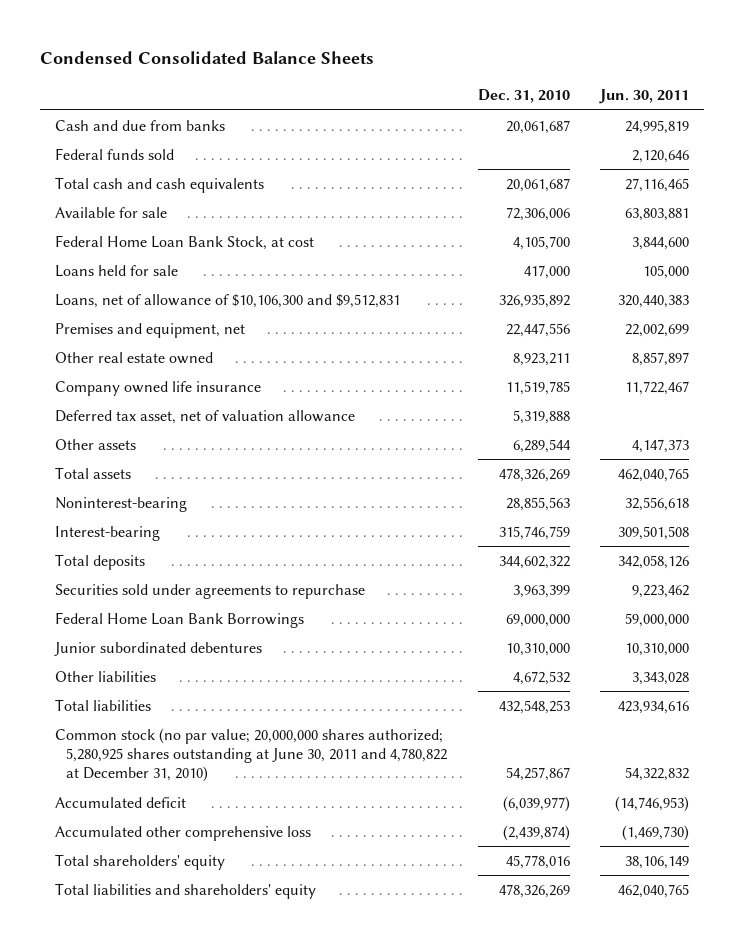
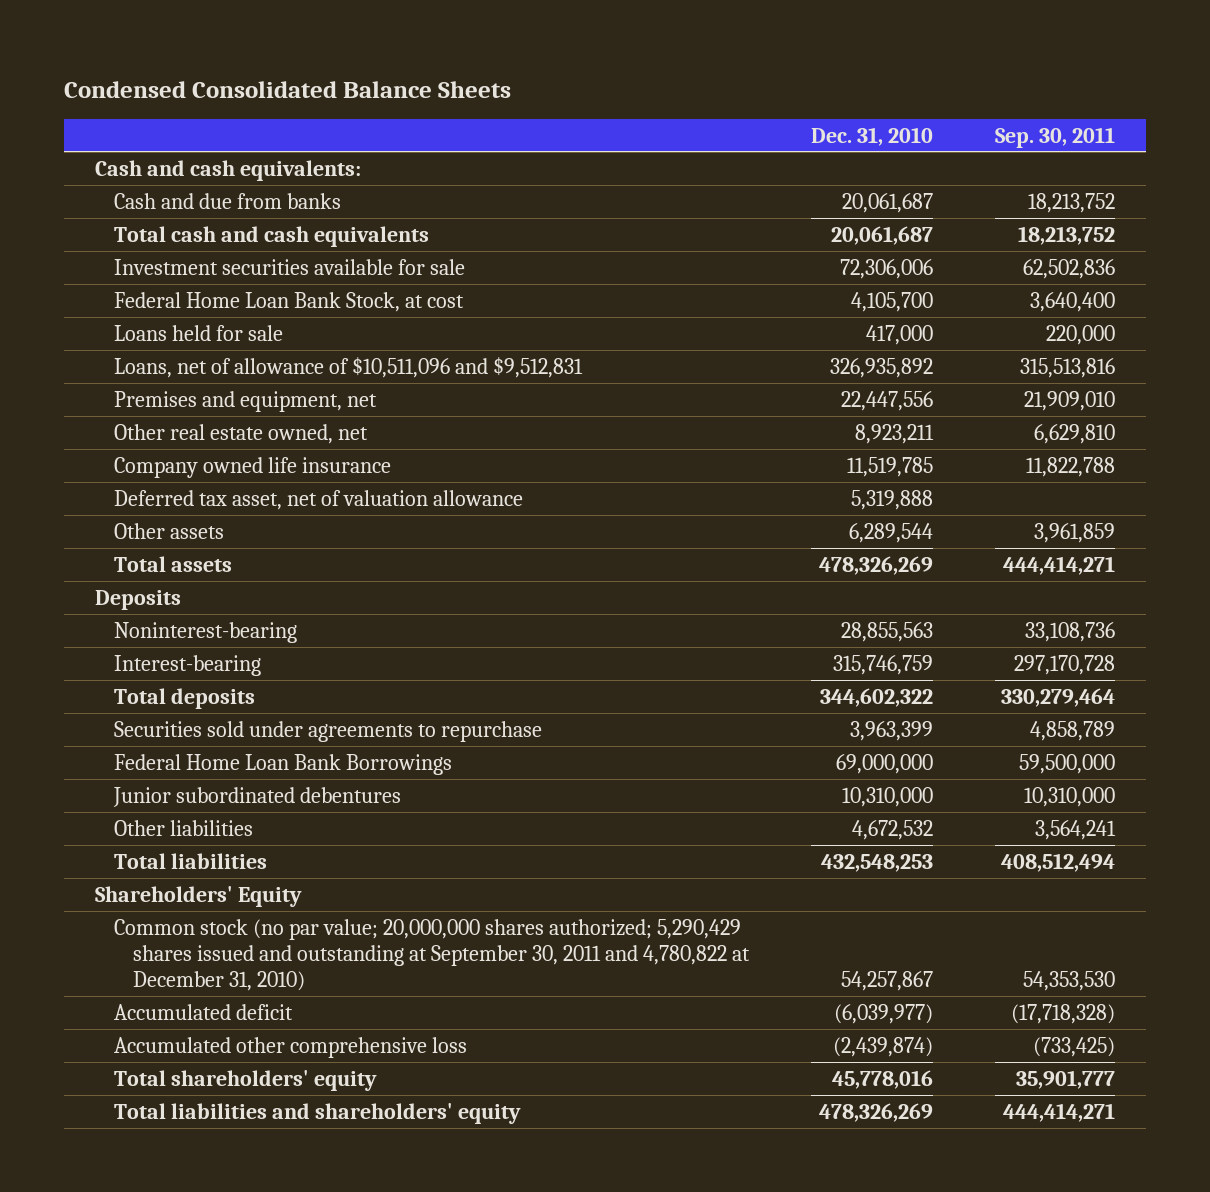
[599,89,690,105] Jun. 30, 2011 -> none
none -> [994,126,1115,148] Sep. 30, 2011
none -> [95,159,362,181] Cash and cash equivalents:
[55,147,175,160] Federal funds sold -> none
[55,206,168,218] Available for sale -> [114,258,466,275] Investment securities available for sale
[55,293,401,308] Loans, net of allowance of $10,106,300 and $9,512,831 -> [114,356,584,378] Loans, net of allowance of $10,511,096 and $9,512,831
[55,351,214,364] Other real estate owned -> [114,423,369,444] Other real estate owned, net
none -> [95,589,182,610] Deposits
none -> [95,885,303,907] Shareholders' Equity
[55,727,448,782] Common stock (no par value; 20,000,000 shares authorized; 5,280,925 shares outstanding at June 30, 2011 and 4,780,822 at December 31, 2010) -> [114,918,751,992] Common stock (no par value; 20,000,000 shares authorized; 5,290,429 shares issued and outstanding at September 30, 2011 and 4,780,822 at December 31, 2010)

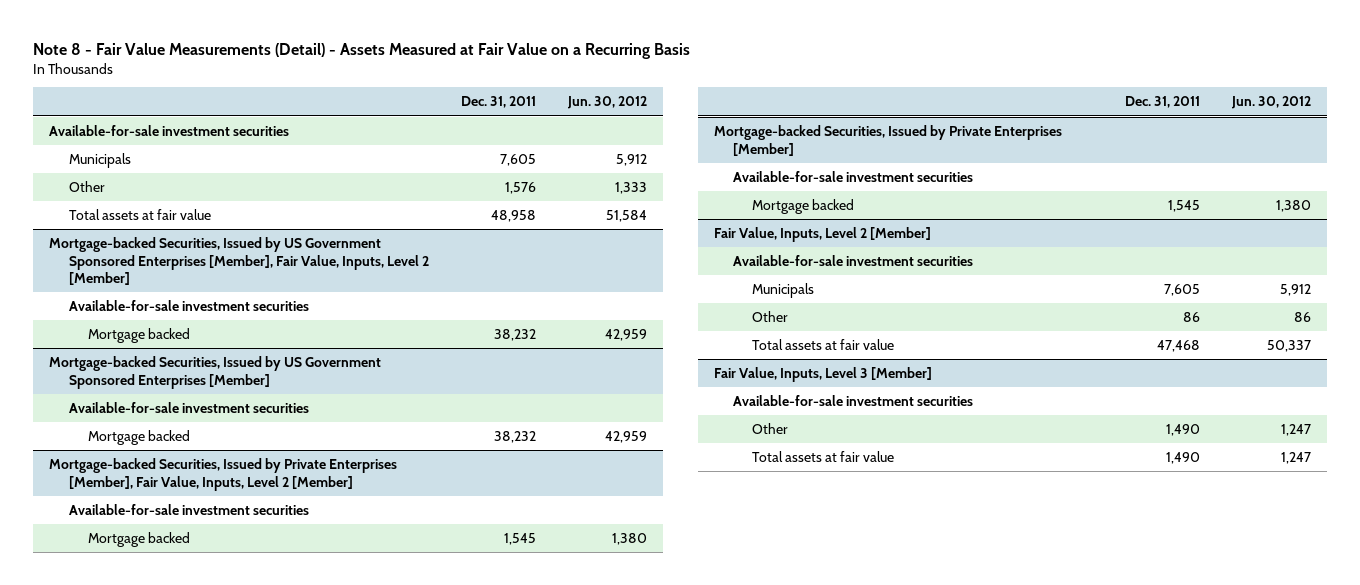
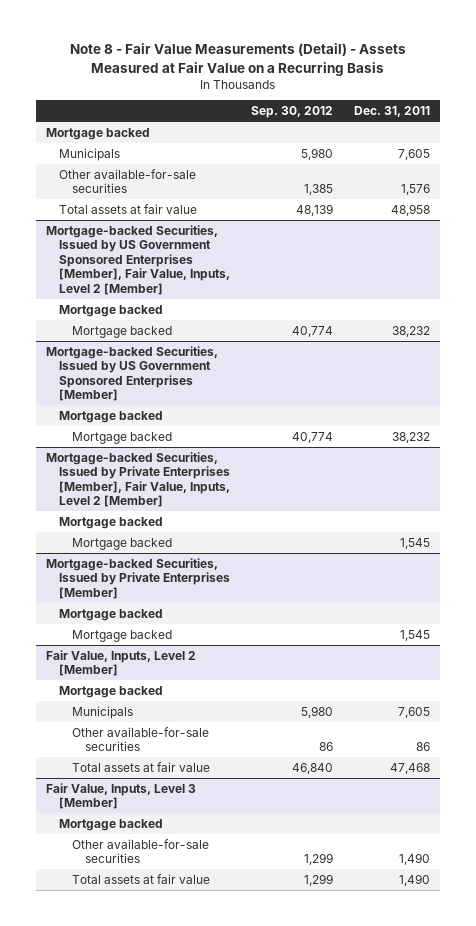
[566,96,647,110] Jun. 30, 2012 -> none
none -> [251,106,334,119] Sep. 30, 2012
[49,124,290,136] Available-for-sale investment securities -> none
none -> [46,127,151,140] Mortgage backed
[68,180,105,192] Other -> [59,168,197,194] Other available-for-sale securities
[68,299,309,311] Available-for-sale investment securities -> none
none -> [59,304,164,317] Mortgage backed
[68,401,309,413] Available-for-sale investment securities -> none
none -> [59,410,164,423] Mortgage backed
[68,503,309,515] Available-for-sale investment securities -> none
none -> [59,516,164,529] Mortgage backed
[732,170,973,182] Available-for-sale investment securities -> none
none -> [59,608,164,621] Mortgage backed
[732,254,973,266] Available-for-sale investment securities -> none
none -> [59,685,164,698] Mortgage backed
[751,310,788,322] Other -> [72,726,210,752] Other available-for-sale securities
[732,394,973,406] Available-for-sale investment securities -> none
none -> [59,818,164,831] Mortgage backed
[751,422,788,434] Other -> [72,838,210,864] Other available-for-sale securities

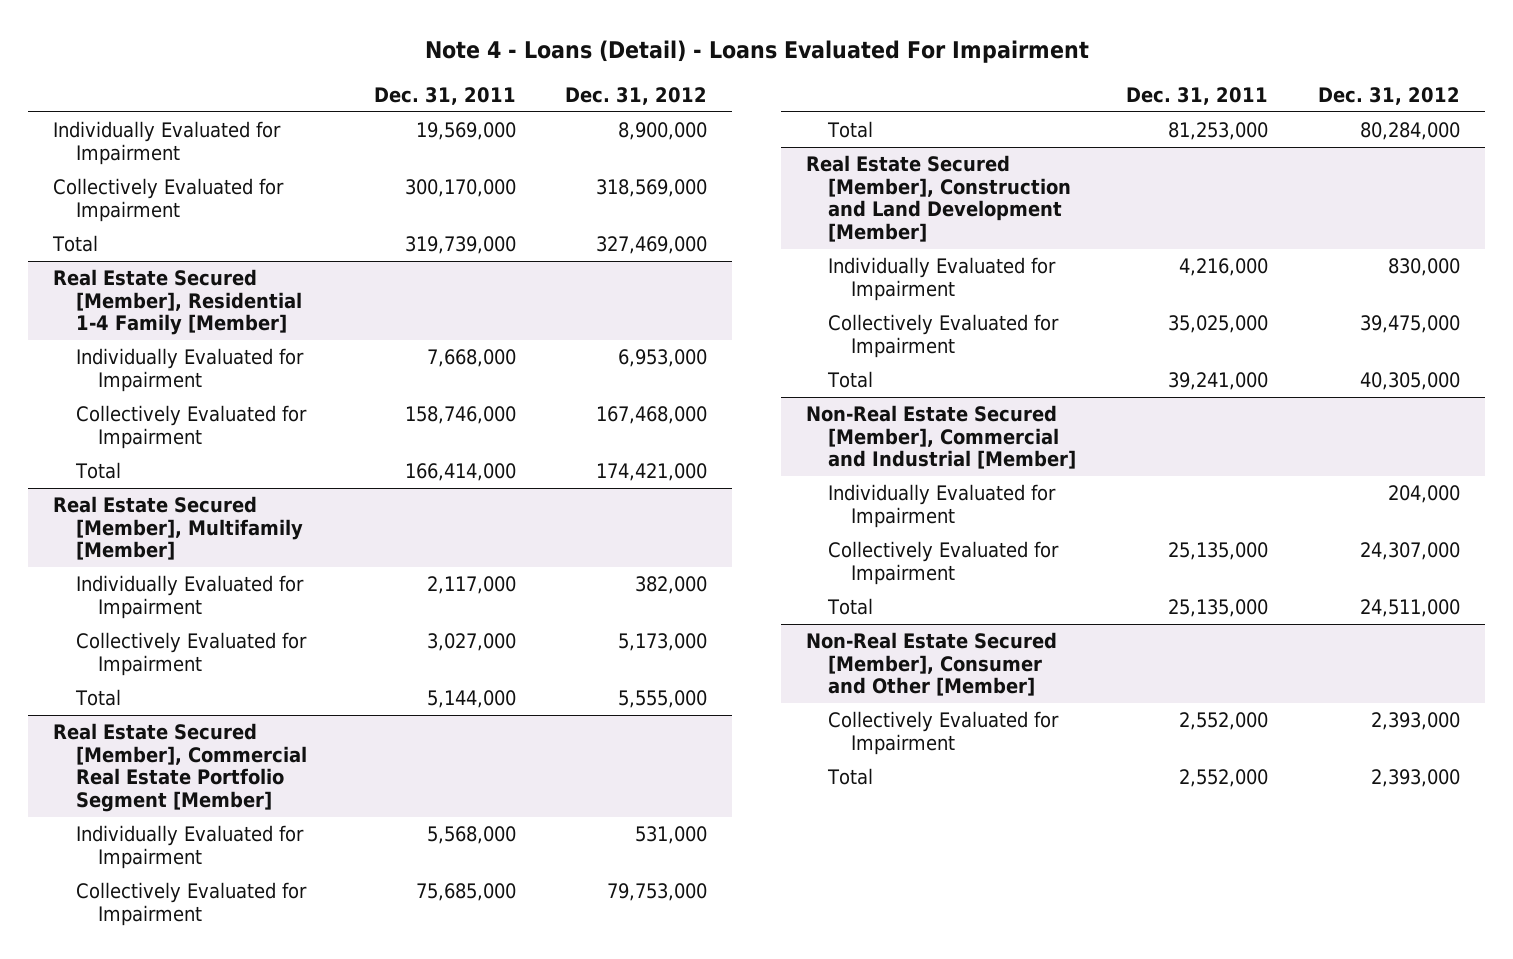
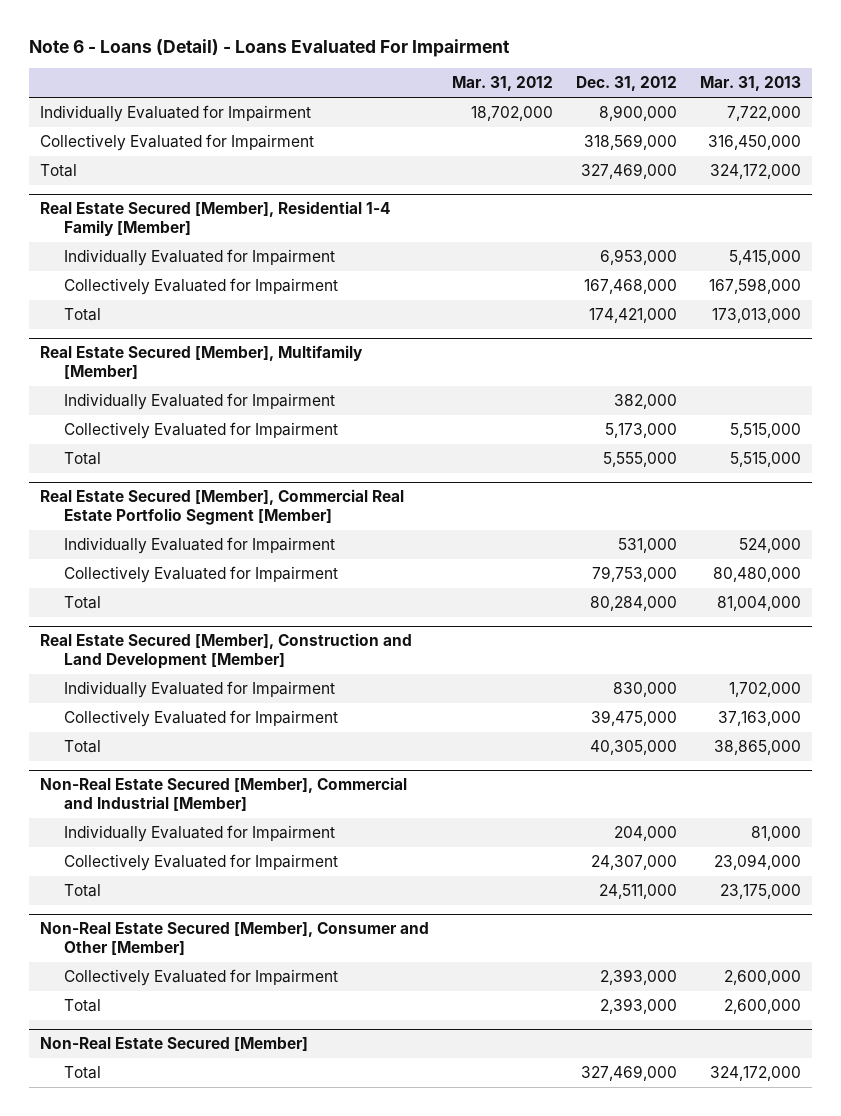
[424,40,1089,64] Note 4 - Loans (Detail) - Loans Evaluated For Impairment -> [28,38,510,57] Note 6 - Loans (Detail) - Loans Evaluated For Impairment
[373,86,516,105] Dec. 31, 2011 -> none
none -> [452,76,554,92] Mar. 31, 2012
none -> [700,76,802,92] Mar. 31, 2013
none -> [40,1037,309,1052] Non-Real Estate Secured [Member]
none -> [63,1066,101,1080] Total

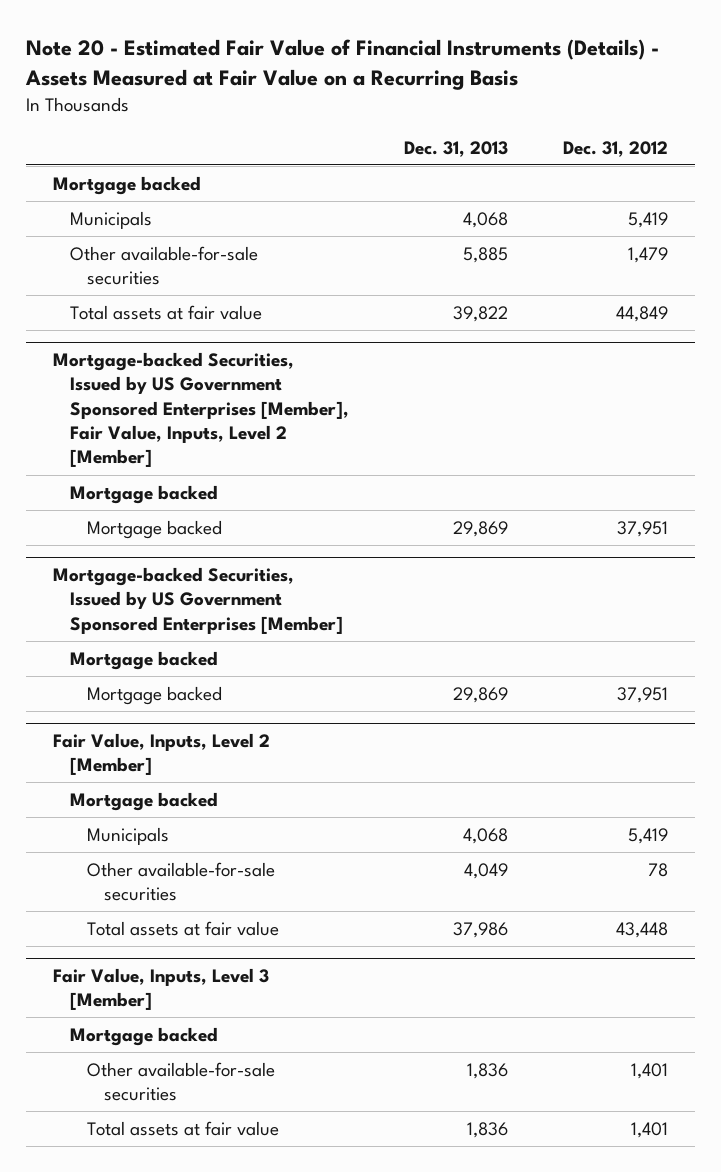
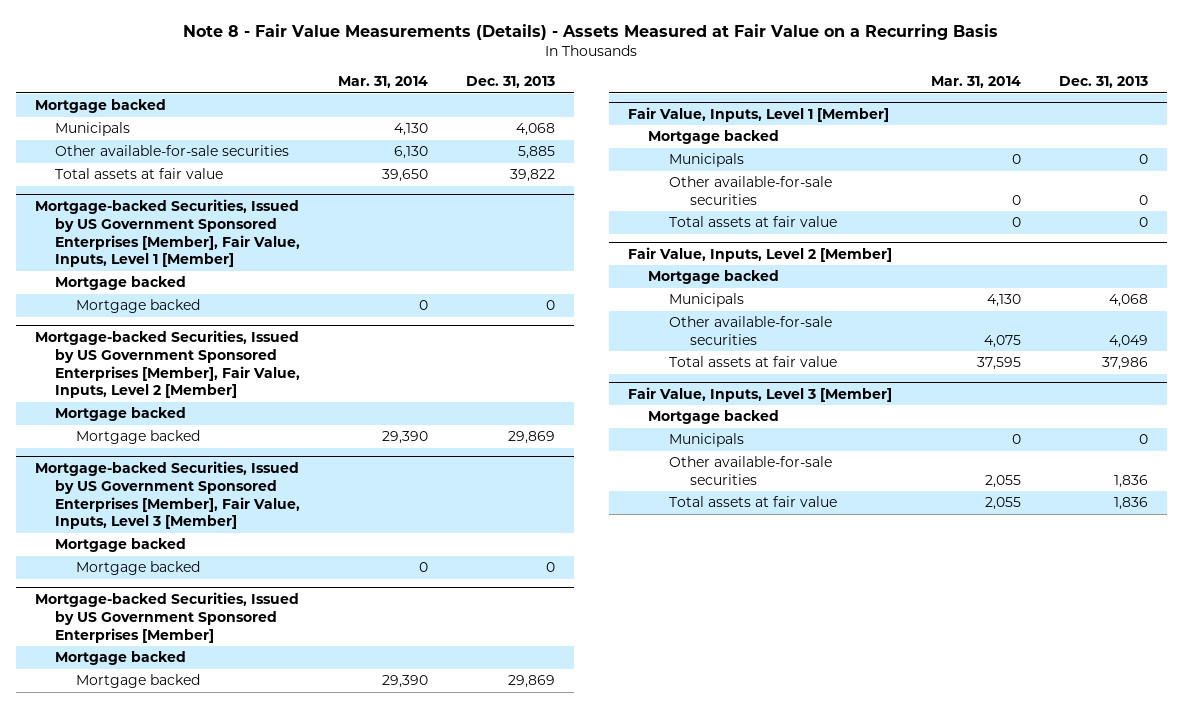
[24,39,659,90] Note 20 - Estimated Fair Value of Financial Instruments (Details) - Assets Measured at Fair Value on a Recurring Basis -> [183,24,999,41] Note 8 - Fair Value Measurements (Details) - Assets Measured at Fair Value on a Recurring Basis
[562,140,668,157] Dec. 31, 2012 -> none
none -> [337,76,428,89] Mar. 31, 2014
none -> [34,199,301,268] Mortgage-backed Securities, Issued by US Government Sponsored Enterprises [Member], Fair Value, Inputs, Level 1 [Member]
none -> [55,276,187,291] Mortgage backed
none -> [75,299,200,314] Mortgage backed
none -> [34,461,301,530] Mortgage-backed Securities, Issued by US Government Sponsored Enterprises [Member], Fair Value, Inputs, Level 3 [Member]
none -> [55,538,187,553] Mortgage backed
none -> [75,561,200,576] Mortgage backed
none -> [627,107,889,123] Fair Value, Inputs, Level 1 [Member]
none -> [648,130,780,145] Mortgage backed
none -> [668,153,744,168] Municipals
none -> [668,176,832,205] Other available-for-sale securities
none -> [668,216,837,228] Total assets at fair value
none -> [668,433,744,448] Municipals

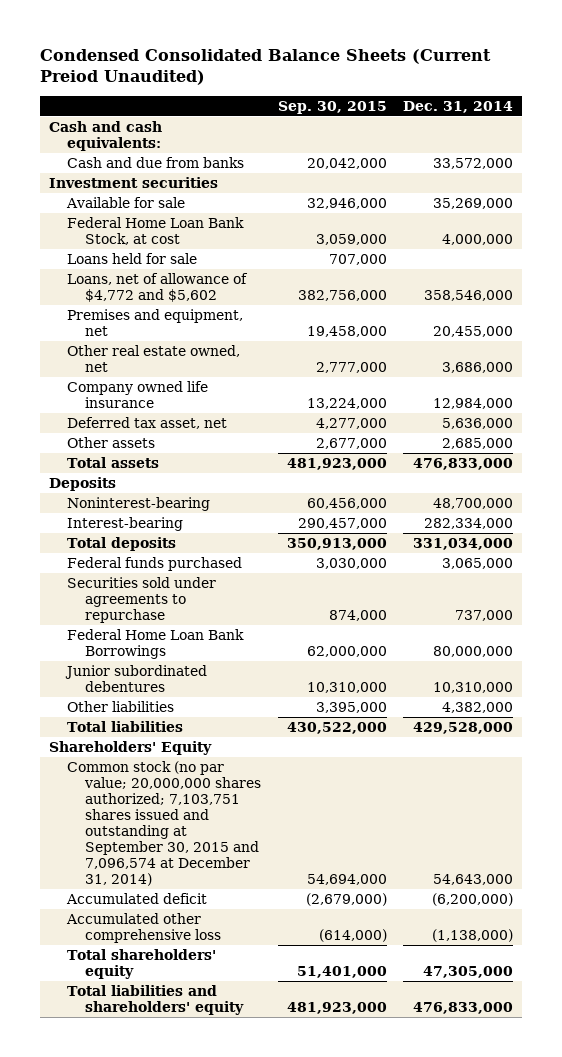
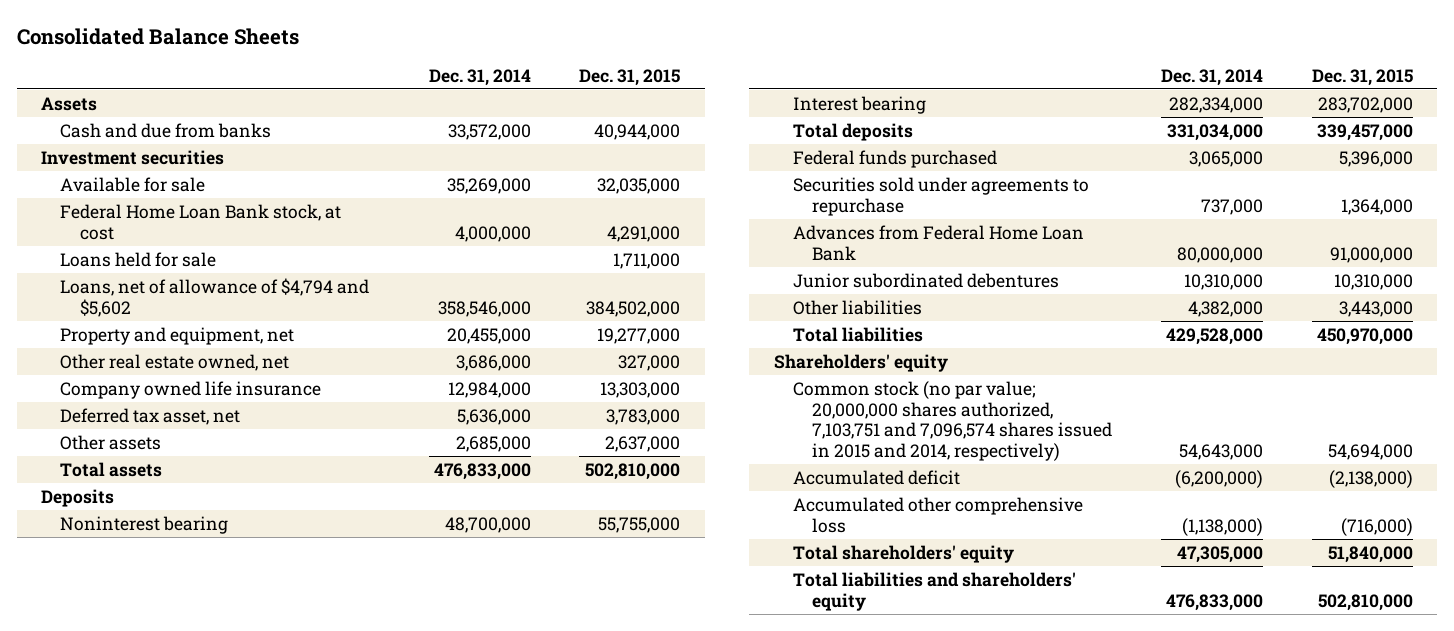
[40,49,492,86] Condensed Consolidated Balance Sheets (Current Preiod Unaudited) -> [16,28,299,46] Consolidated Balance Sheets
[277,100,387,114] Sep. 30, 2015 -> none
none -> [579,68,681,86] Dec. 31, 2015
[48,121,162,152] Cash and cash equivalents: -> none
none -> [41,96,98,111] Assets
[66,217,244,246] Federal Home Loan Bank Stock, at cost -> [60,203,342,240] Federal Home Loan Bank stock, at cost
[66,273,248,303] Loans, net of allowance of $4,772 and $5,602 -> [60,277,370,317] Loans, net of allowance of $4,794 and $5,602
[66,309,243,337] Premises and equipment, net -> [60,326,295,345] Property and equipment, net
[66,497,210,512] Noninterest-bearing -> [60,515,229,534] Noninterest bearing
[66,517,183,532] Interest-bearing -> [792,95,926,114] Interest bearing
[66,629,244,660] Federal Home Loan Bank Borrowings -> [792,224,1084,261] Advances from Federal Home Loan Bank
[48,741,212,756] Shareholders' Equity -> [773,353,948,372] Shareholders' equity
[66,761,262,887] Common stock (no par value; 20,000,000 shares authorized; 7,103,751 shares issued and outstanding at September 30, 2015 and 7,096,574 at December 31, 2014) -> [792,380,1113,462] Common stock (no par value; 20,000,000 shares authorized, 7,103,751 and 7,096,574 shares issued in 2015 and 2014, respectively)

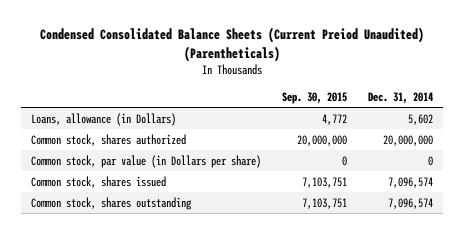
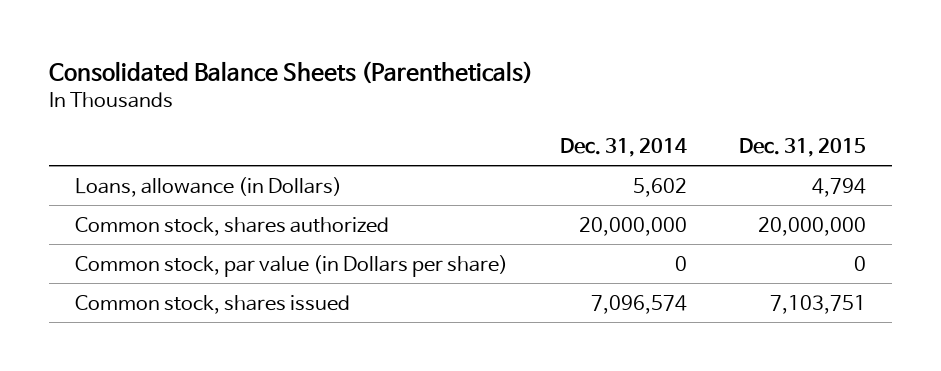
[39,27,424,62] Condensed Consolidated Balance Sheets (Current Preiod Unaudited) (Parentheticals) -> [48,60,533,84] Consolidated Balance Sheets (Parentheticals)
[281,91,347,104] Sep. 30, 2015 -> none
none -> [738,138,866,158] Dec. 31, 2015
[31,196,193,210] Common stock, shares outstanding -> none

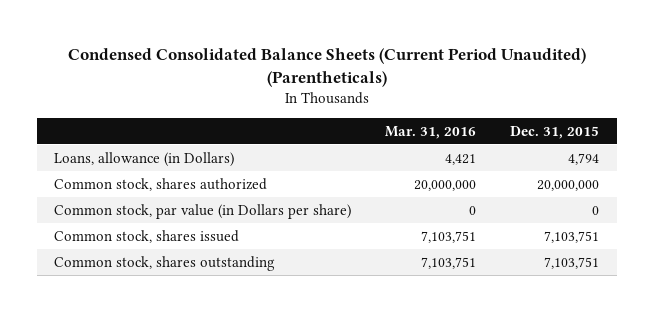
[48,60,533,84] Consolidated Balance Sheets (Parentheticals) -> [67,47,586,88] Condensed Consolidated Balance Sheets (Current Period Unaudited) (Parentheticals)
[559,138,687,158] Dec. 31, 2014 -> none
none -> [385,125,477,139] Mar. 31, 2016
none -> [53,255,275,271] Common stock, shares outstanding

